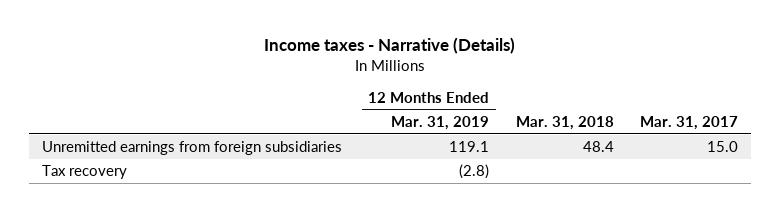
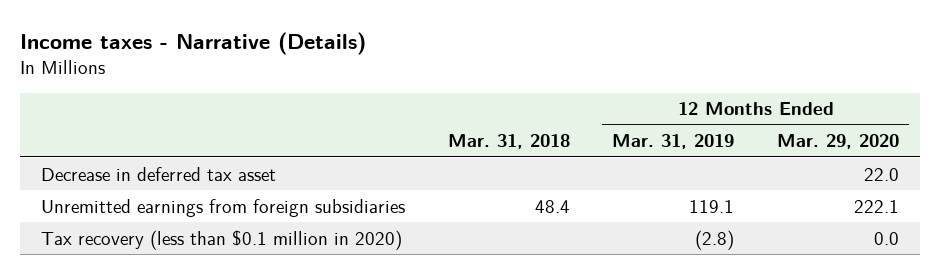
[640,116,739,131] Mar. 31, 2017 -> none
none -> [776,134,899,150] Mar. 29, 2020
none -> [41,166,277,181] Decrease in deferred tax asset
[41,165,127,180] Tax recovery -> [41,229,403,250] Tax recovery (less than $0.1 million in 2020)

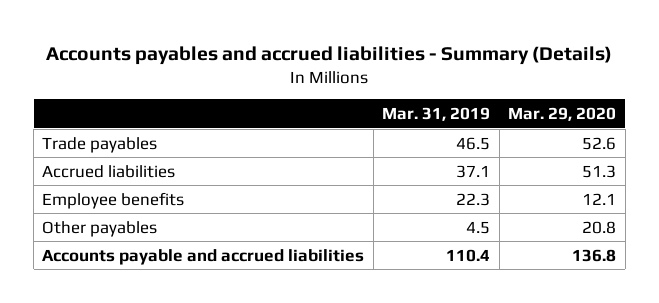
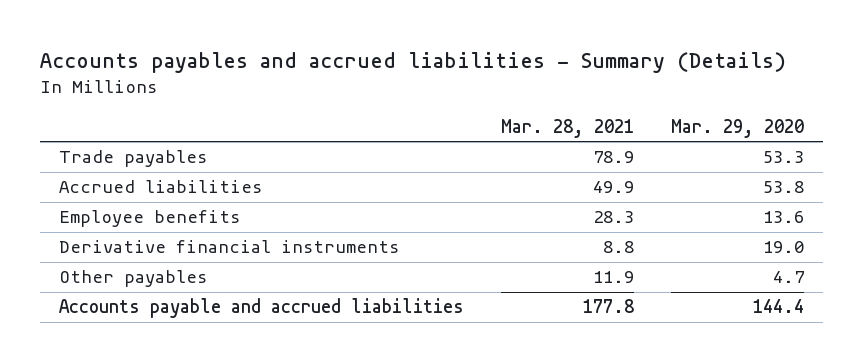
[382,107,491,122] Mar. 31, 2019 -> none
none -> [500,118,634,138] Mar. 28, 2021
[582,136,617,150] 52.6 -> [763,151,805,164] 53.3
[582,164,617,178] 51.3 -> [763,181,805,194] 53.8
[582,192,617,205] 12.1 -> [763,211,805,224] 13.6
none -> [58,240,399,254] Derivative financial instruments
[582,220,617,234] 20.8 -> [773,271,805,284] 4.7
[572,248,617,262] 136.8 -> [753,299,805,314] 144.4

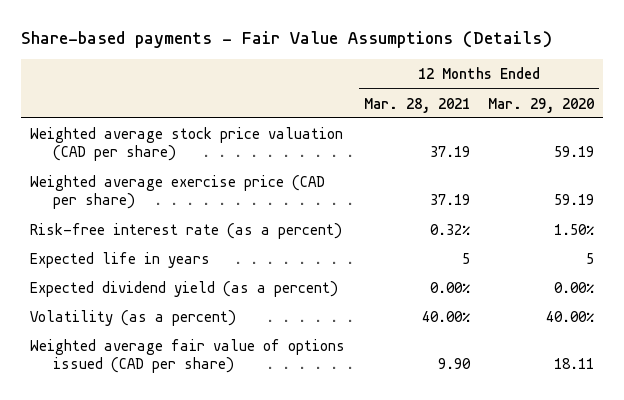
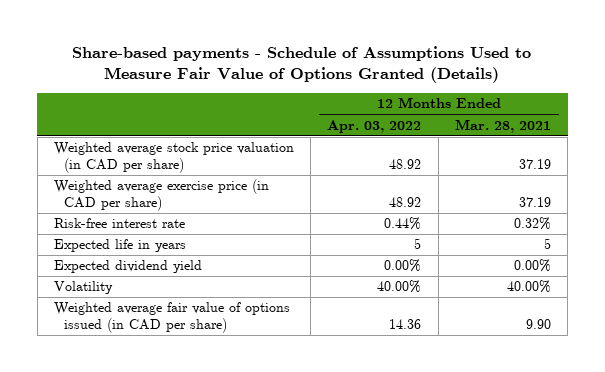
[21,31,553,49] Share-based payments - Fair Value Assumptions (Details) -> [72,46,532,84] Share-based payments - Schedule of Assumptions Used to Measure Fair Value of Options Granted (Details)
[488,97,595,113] Mar. 29, 2020 -> none
none -> [327,119,422,133] Apr. 03, 2022
[30,126,344,162] Weighted average stock price valuation (CAD per share) -> [53,142,294,173] Weighted average stock price valuation (in CAD per share)
[30,174,326,210] Weighted average exercise price (CAD per share) -> [53,179,269,211] Weighted average exercise price (in CAD per share)
[30,222,343,239] Risk-free interest rate (as a percent) -> [53,218,185,229] Risk-free interest rate
[30,280,339,297] Expected dividend yield (as a percent) -> [53,260,202,274] Expected dividend yield
[30,309,237,326] Volatility (as a percent) -> [53,281,113,295] Volatility
[30,338,346,374] Weighted average fair value of options issued (CAD per share) -> [53,302,290,333] Weighted average fair value of options issued (in CAD per share)

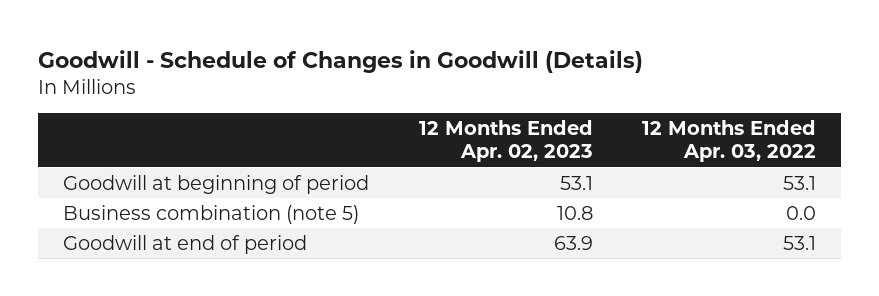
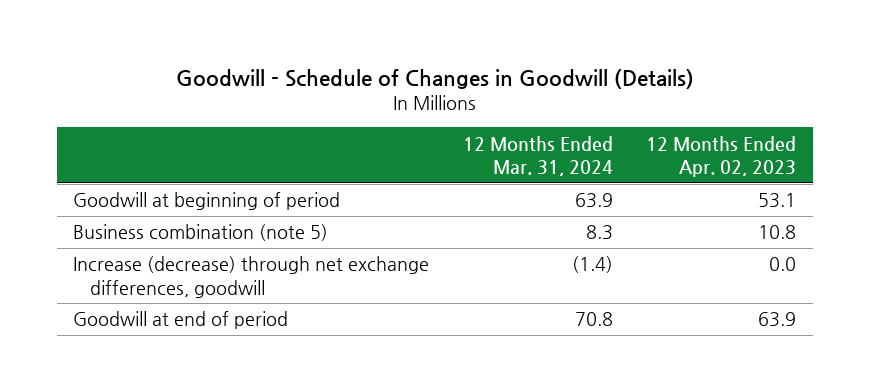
[642,120,817,163] 12 Months Ended Apr. 03, 2022 -> none
none -> [462,135,613,176] 12 Months Ended Mar. 31, 2024
none -> [73,256,430,298] Increase (decrease) through net exchange differences, goodwill

